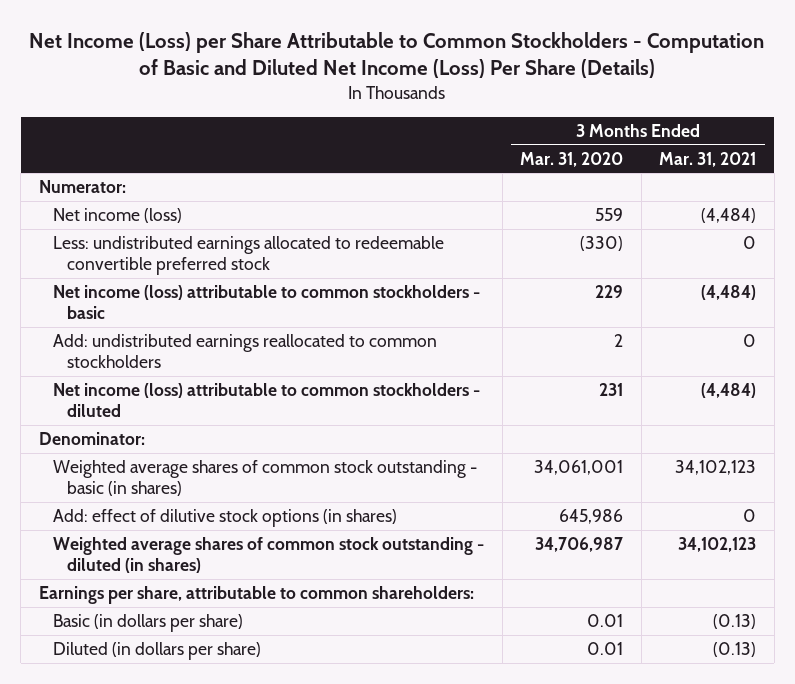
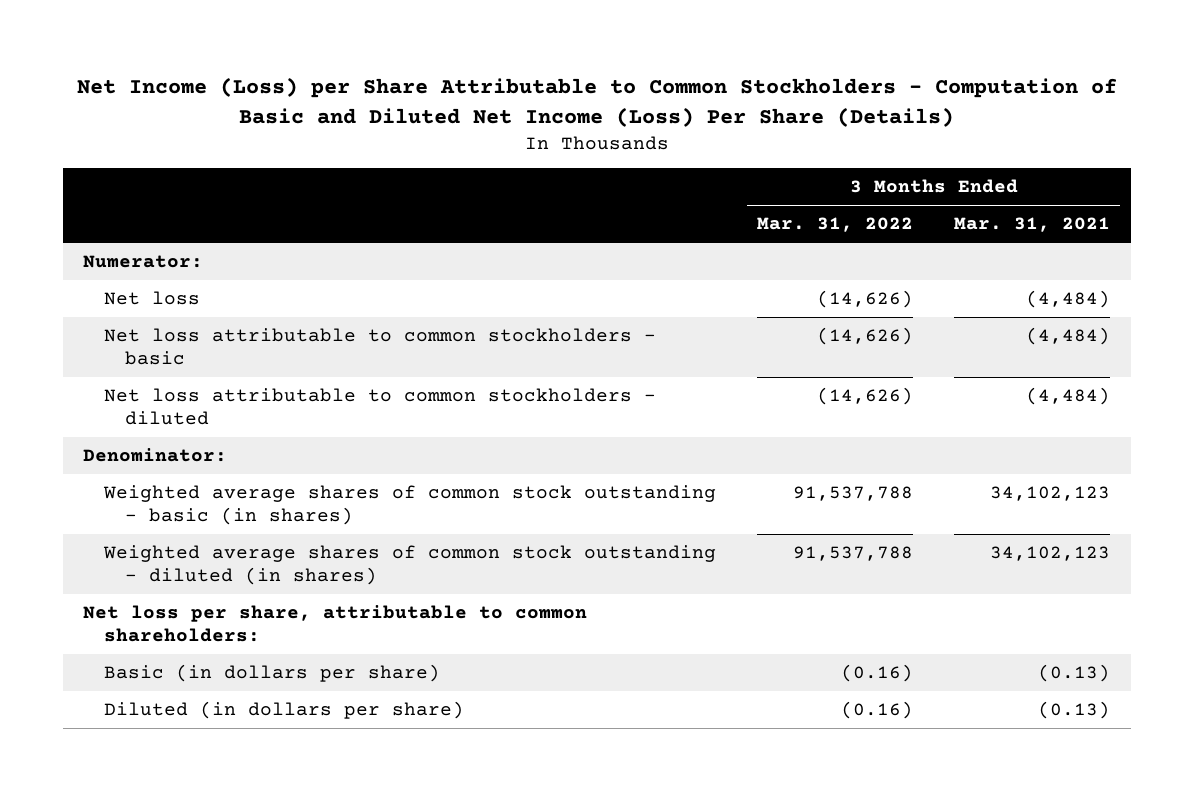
[520,151,624,167] Mar. 31, 2020 -> none
none -> [757,217,914,233] Mar. 31, 2022
[53,236,445,276] Less: undistributed earnings allocated to redeemable convertible preferred stock -> none
[53,334,438,369] Add: undistributed earnings reallocated to common stockholders -> none
[53,208,183,224] Net income (loss) -> [104,291,201,306] Net loss
[53,285,481,320] Net income (loss) attributable to common stockholders - basic -> [104,328,657,366] Net loss attributable to common stockholders - basic
[53,383,481,418] Net income (loss) attributable to common stockholders - diluted -> [104,388,657,426] Net loss attributable to common stockholders - diluted
[53,509,398,528] Add: effect of dilutive stock options (in shares) -> none
[38,586,474,605] Earnings per share, attributable to common shareholders: -> [83,605,588,643] Net loss per share, attributable to common shareholders:

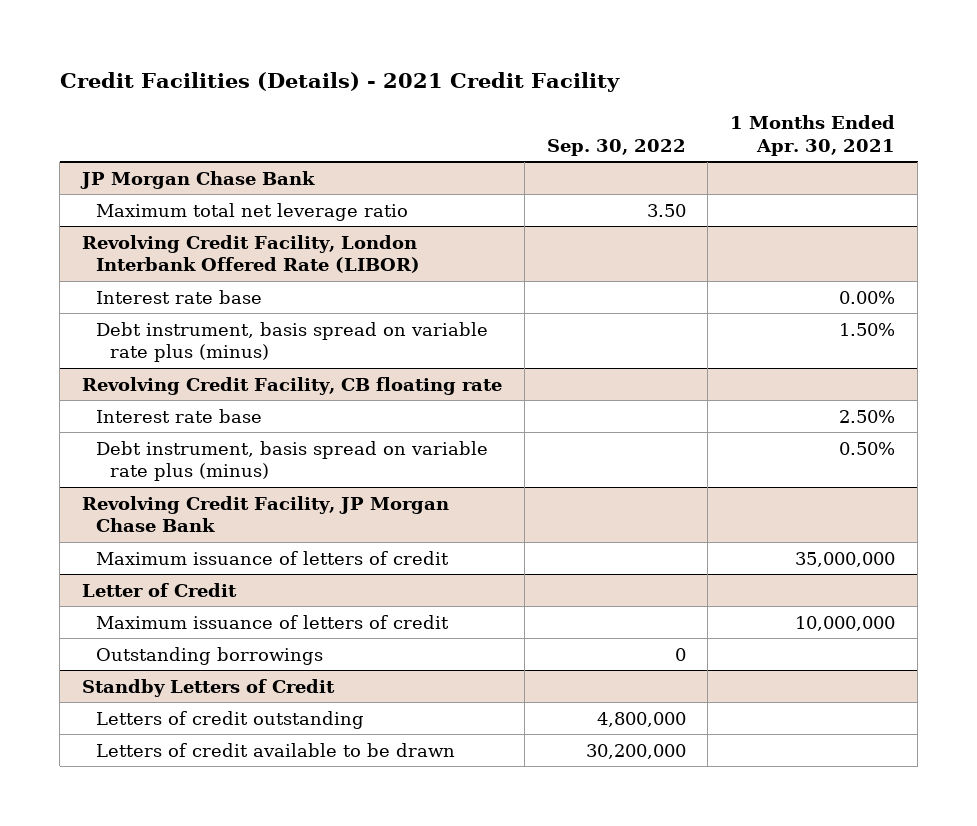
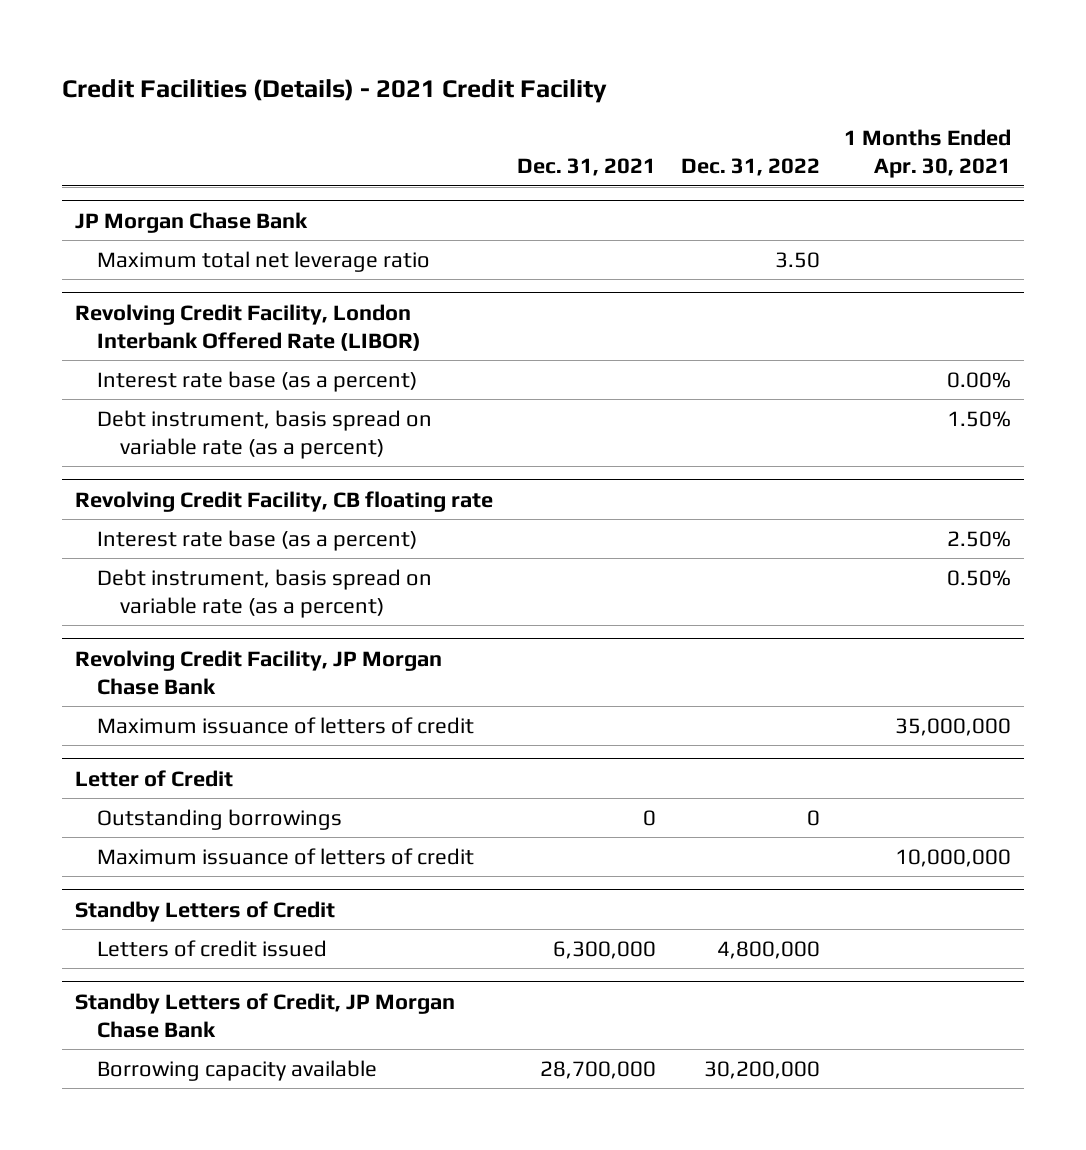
[546,138,686,156] Sep. 30, 2022 -> none
none -> [517,158,657,177] Dec. 31, 2021
none -> [680,158,820,177] Dec. 31, 2022
[96,289,263,304] Interest rate base -> [97,370,418,392] Interest rate base (as a percent)
[96,321,489,363] Debt instrument, basis spread on variable rate plus (minus) -> [97,409,433,459] Debt instrument, basis spread on variable rate (as a percent)
[96,408,263,423] Interest rate base -> [97,529,418,551] Interest rate base (as a percent)
[96,440,489,482] Debt instrument, basis spread on variable rate plus (minus) -> [97,568,433,618] Debt instrument, basis spread on variable rate (as a percent)
[96,614,450,629] Maximum issuance of letters of credit -> [97,847,475,865] Maximum issuance of letters of credit
[96,710,365,729] Letters of credit outstanding -> [97,939,328,957] Letters of credit issued
none -> [74,992,455,1038] Standby Letters of Credit, JP Morgan Chase Bank
[96,742,456,757] Letters of credit available to be drawn -> [97,1059,378,1081] Borrowing capacity available

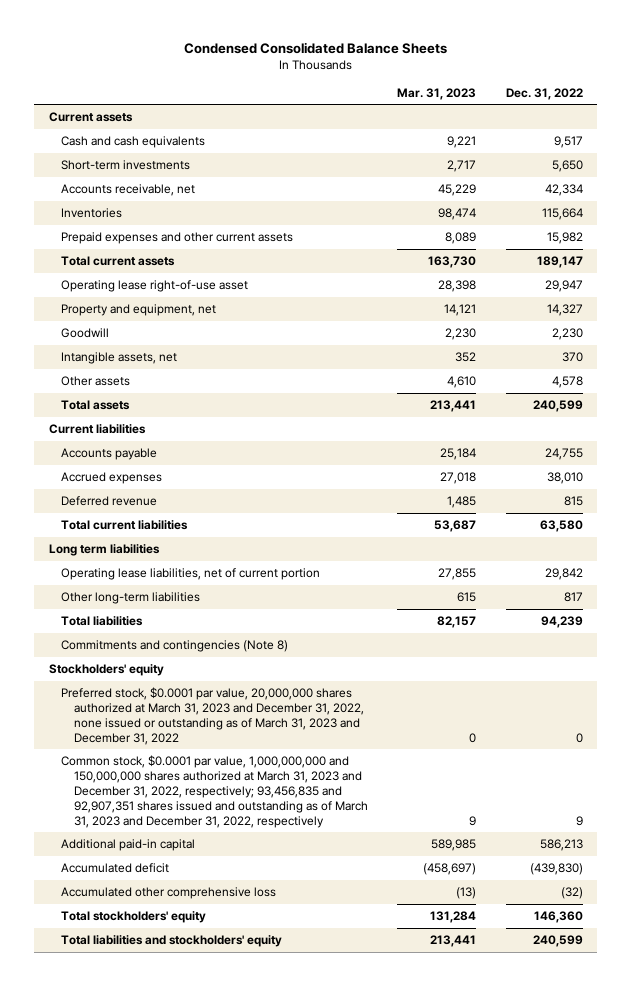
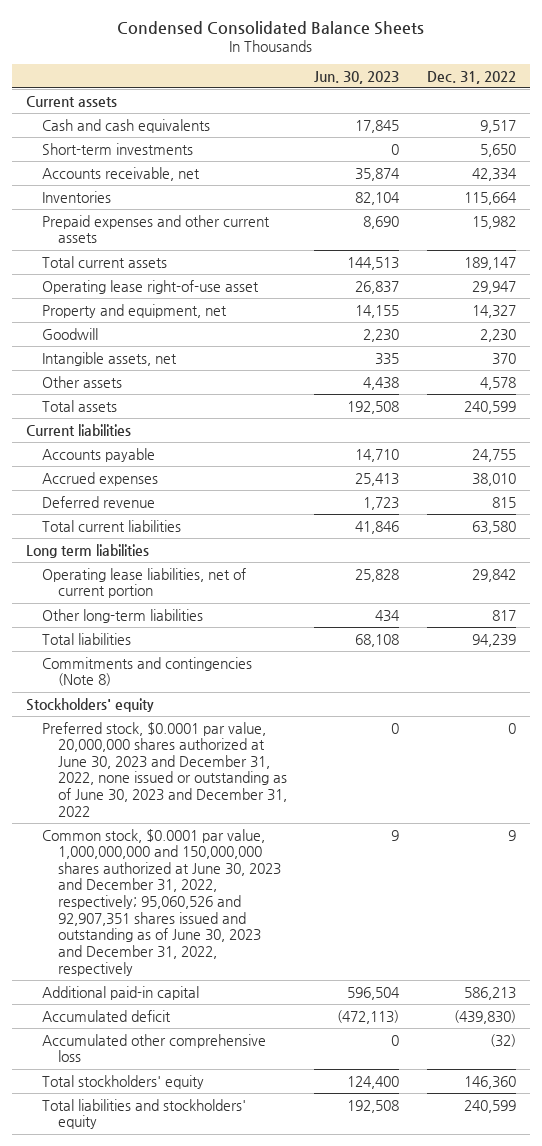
[397,87,477,100] Mar. 31, 2023 -> none
none -> [314,70,400,84] Jun. 30, 2023
[61,687,364,745] Preferred stock, $0.0001 par value, 20,000,000 shares authorized at March 31, 2023 and December 31, 2022, none issued or outstanding as of March 31, 2023 and December 31, 2022 -> [41,721,287,817] Preferred stock, $0.0001 par value, 20,000,000 shares authorized at June 30, 2023 and December 31, 2022, none issued or outstanding as of June 30, 2023 and December 31, 2022
[61,755,368,828] Common stock, $0.0001 par value, 1,000,000,000 and 150,000,000 shares authorized at March 31, 2023 and December 31, 2022, respectively; 93,456,835 and 92,907,351 shares issued and outstanding as of March 31, 2023 and December 31, 2022, respectively -> [41,828,281,976] Common stock, $0.0001 par value, 1,000,000,000 and 150,000,000 shares authorized at June 30, 2023 and December 31, 2022, respectively; 95,060,526 and 92,907,351 shares issued and outstanding as of June 30, 2023 and December 31, 2022, respectively

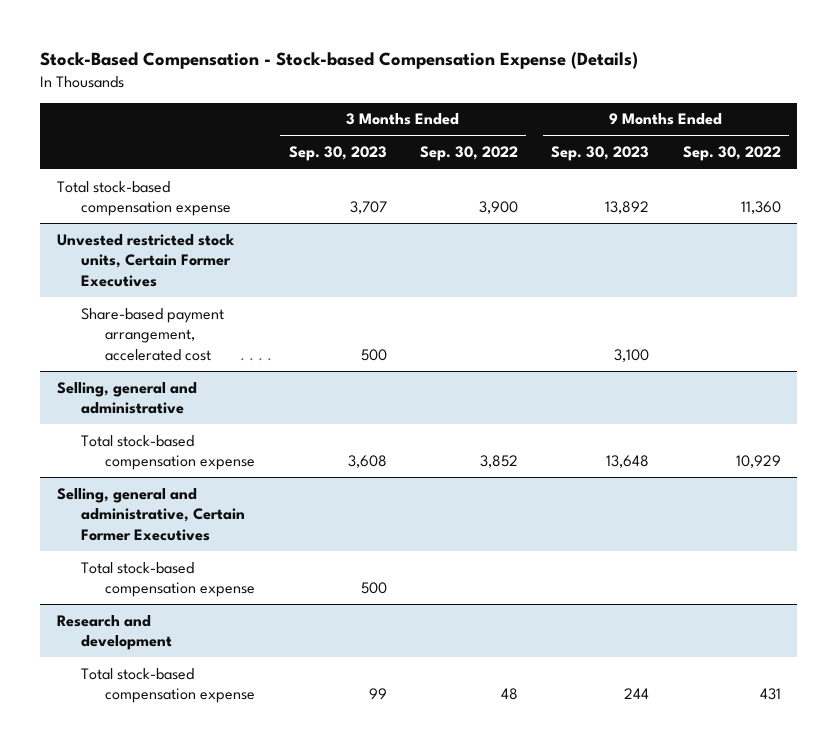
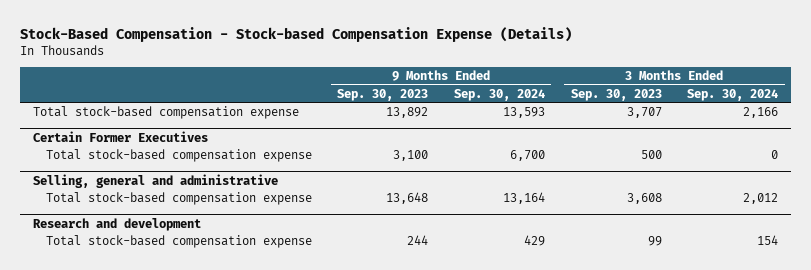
[420,146,519,162] Sep. 30, 2022 -> none
[682,146,781,162] Sep. 30, 2022 -> none
none -> [454,88,546,101] Sep. 30, 2024
none -> [687,88,779,101] Sep. 30, 2024
[56,233,235,287] Unvested restricted stock units, Certain Former Executives -> none
none -> [33,130,209,142] Certain Former Executives
[81,307,225,361] Share-based payment arrangement, accelerated cost -> [45,149,312,163] Total stock-based compensation expense
[56,487,246,541] Selling, general and administrative, Certain Former Executives -> none
[81,561,256,598] Total stock-based compensation expense -> none

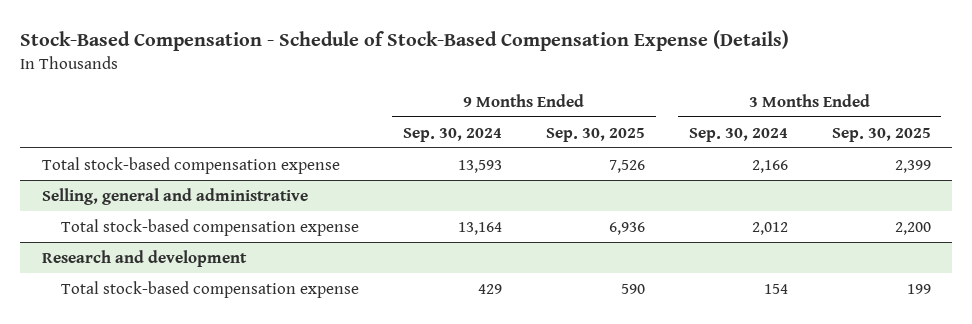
[20,26,573,42] Stock-Based Compensation - Stock-based Compensation Expense (Details) -> [19,30,789,52] Stock-Based Compensation - Schedule of Stock-Based Compensation Expense (Details)
[337,88,429,101] Sep. 30, 2023 -> none
[570,88,662,101] Sep. 30, 2023 -> none
none -> [545,127,645,142] Sep. 30, 2025
none -> [831,127,931,142] Sep. 30, 2025
[33,130,209,142] Certain Former Executives -> none
[45,149,312,163] Total stock-based compensation expense -> none

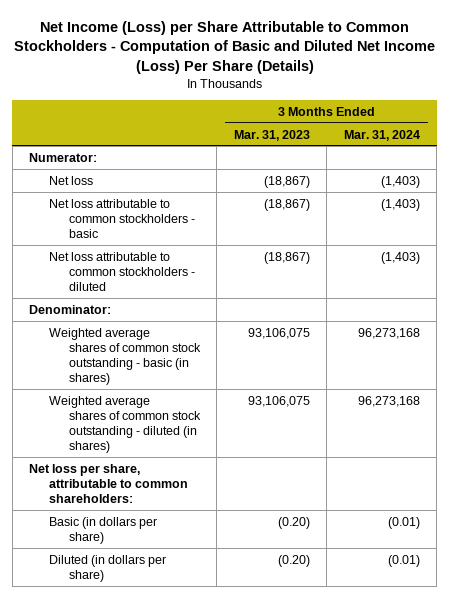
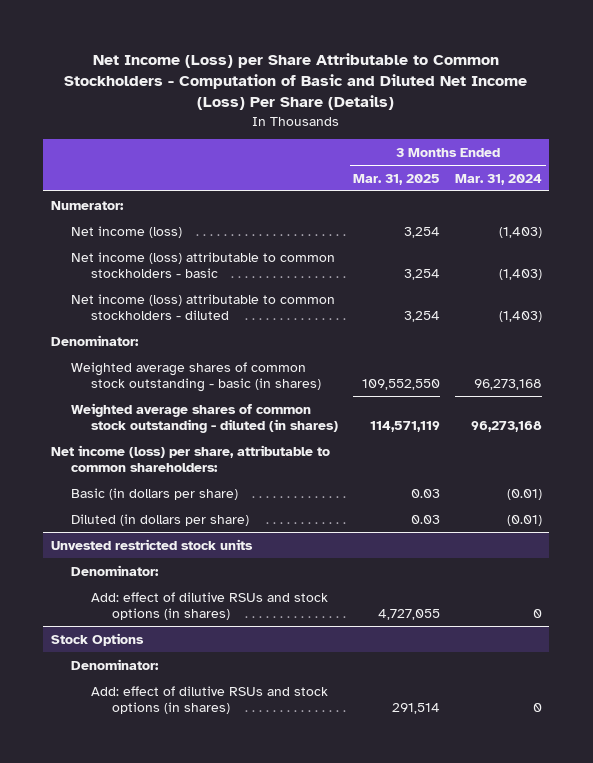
[233,129,310,141] Mar. 31, 2023 -> none
none -> [353,173,441,185] Mar. 31, 2025
[49,175,94,185] Net loss -> [71,225,183,238] Net income (loss)
[49,198,196,238] Net loss attributable to common stockholders - basic -> [71,251,336,278] Net income (loss) attributable to common stockholders - basic
[49,251,196,291] Net loss attributable to common stockholders - diluted -> [71,293,336,320] Net income (loss) attributable to common stockholders - diluted
[29,463,189,503] Net loss per share, attributable to common shareholders: -> [50,444,330,472] Net income (loss) per share, attributable to common shareholders:
none -> [50,538,253,550] Unvested restricted stock units
none -> [71,564,160,576] Denominator:
none -> [91,591,329,620] Add: effect of dilutive RSUs and stock options (in shares)
none -> [50,632,144,646] Stock Options
none -> [71,658,160,670] Denominator:
none -> [91,685,329,714] Add: effect of dilutive RSUs and stock options (in shares)

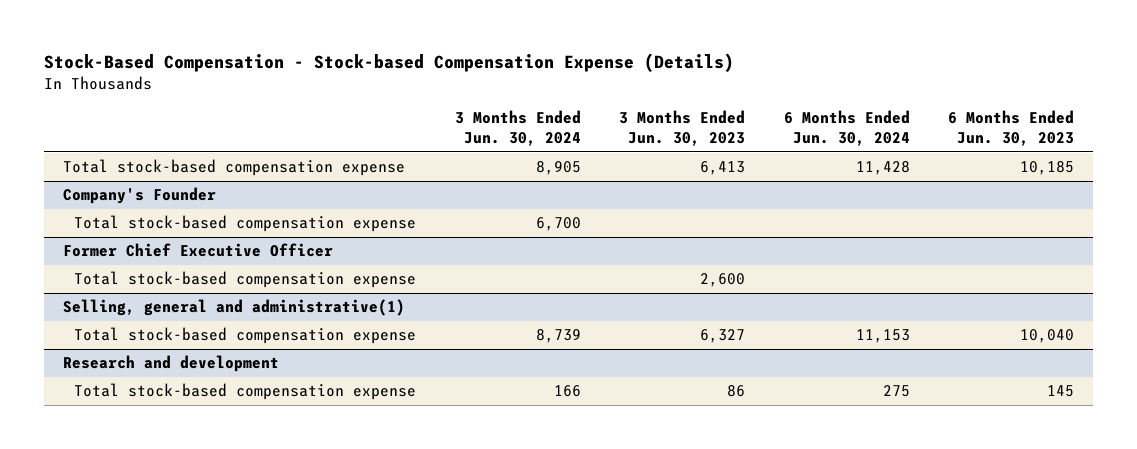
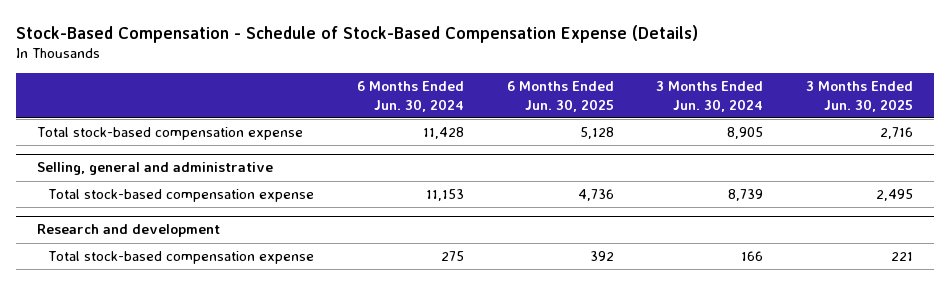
[43,52,734,72] Stock-Based Compensation - Stock-based Compensation Expense (Details) -> [15,24,698,43] Stock-Based Compensation - Schedule of Stock-Based Compensation Expense (Details)
[619,110,746,146] 3 Months Ended Jun. 30, 2023 -> none
[948,110,1075,146] 6 Months Ended Jun. 30, 2023 -> none
none -> [506,81,614,112] 6 Months Ended Jun. 30, 2025
none -> [805,81,913,112] 3 Months Ended Jun. 30, 2025
[63,187,217,205] Company's Founder -> none
[74,215,417,233] Total stock-based compensation expense -> none
[63,243,334,258] Former Chief Executive Officer -> none
[74,271,417,289] Total stock-based compensation expense -> none
[63,299,406,317] Selling, general and administrative(1) -> [37,162,274,176] Selling, general and administrative

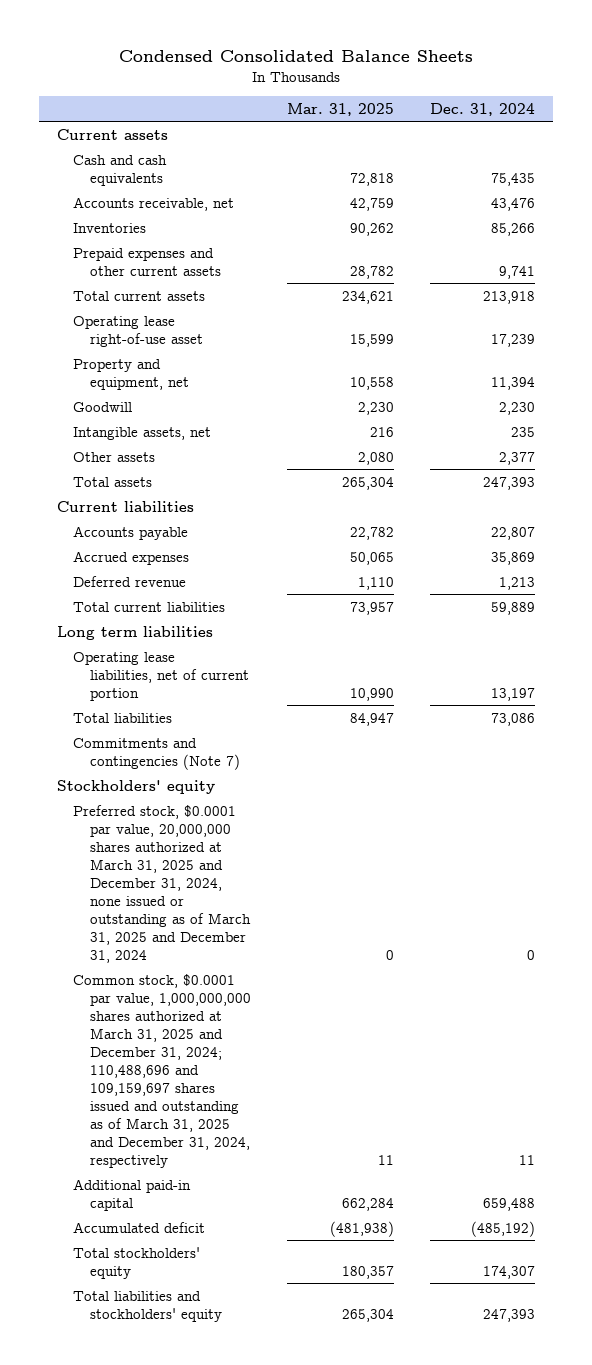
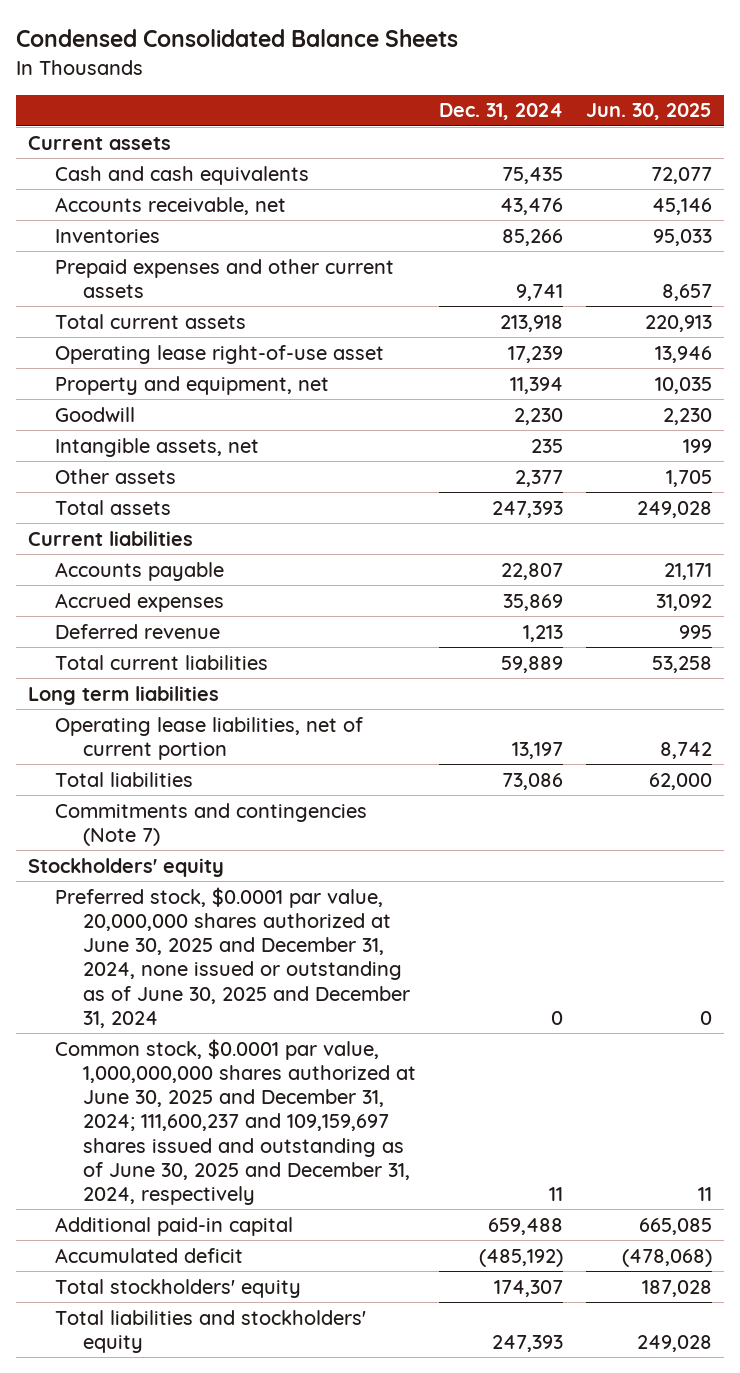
[286,102,394,116] Mar. 31, 2025 -> none
none -> [586,103,713,121] Jun. 30, 2025
[73,804,251,963] Preferred stock, $0.0001 par value, 20,000,000 shares authorized at March 31, 2025 and December 31, 2024, none issued or outstanding as of March 31, 2025 and December 31, 2024 -> [55,886,411,1028] Preferred stock, $0.0001 par value, 20,000,000 shares authorized at June 30, 2025 and December 31, 2024, none issued or outstanding as of June 30, 2025 and December 31, 2024
[73,973,251,1168] Common stock, $0.0001 par value, 1,000,000,000 shares authorized at March 31, 2025 and December 31, 2024; 110,488,696 and 109,159,697 shares issued and outstanding as of March 31, 2025 and December 31, 2024, respectively -> [55,1038,417,1206] Common stock, $0.0001 par value, 1,000,000,000 shares authorized at June 30, 2025 and December 31, 2024; 111,600,237 and 109,159,697 shares issued and outstanding as of June 30, 2025 and December 31, 2024, respectively

